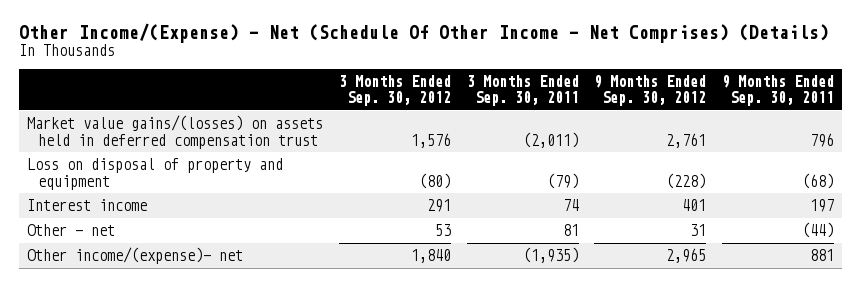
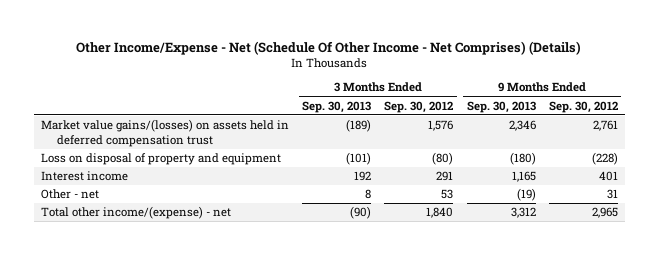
[19,22,830,43] Other Income/(Expense) - Net (Schedule Of Other Income - Net Comprises) (Details) -> [76,40,582,55] Other Income/Expense - Net (Schedule Of Other Income - Net Comprises) (Details)
[466,74,579,107] 3 Months Ended Sep. 30, 2011 -> none
[722,74,835,107] 9 Months Ended Sep. 30, 2011 -> none
none -> [301,100,371,113] Sep. 30, 2013
none -> [466,100,536,113] Sep. 30, 2013
[27,247,244,265] Other income/(expense)- net -> [40,206,231,220] Total other income/(expense) - net

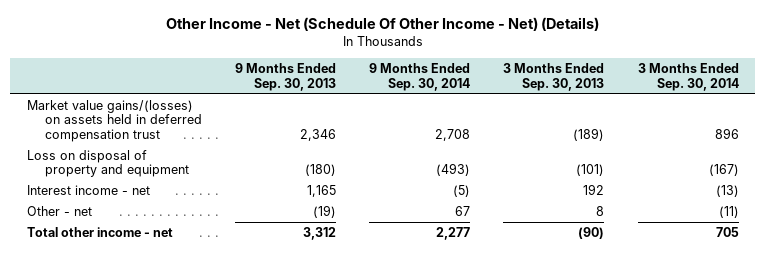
[76,40,582,55] Other Income/Expense - Net (Schedule Of Other Income - Net Comprises) (Details) -> [165,17,599,32] Other Income - Net (Schedule Of Other Income - Net) (Details)
[384,100,454,113] Sep. 30, 2012 -> none
[549,100,619,113] Sep. 30, 2012 -> none
none -> [369,63,471,91] 9 Months Ended Sep. 30, 2014
none -> [637,63,739,91] 3 Months Ended Sep. 30, 2014
[40,171,128,182] Interest income -> [26,184,150,195] Interest income - net
[40,206,231,220] Total other income/(expense) - net -> [26,226,173,237] Total other income - net

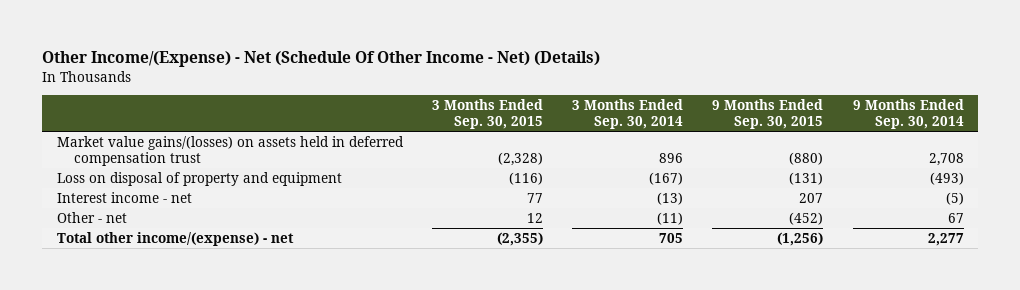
[165,17,599,32] Other Income - Net (Schedule Of Other Income - Net) (Details) -> [42,51,601,68] Other Income/(Expense) - Net (Schedule Of Other Income - Net) (Details)
[235,63,337,91] 9 Months Ended Sep. 30, 2013 -> none
[503,63,605,91] 3 Months Ended Sep. 30, 2013 -> none
none -> [432,99,544,129] 3 Months Ended Sep. 30, 2015
none -> [712,99,824,129] 9 Months Ended Sep. 30, 2015
[26,226,173,237] Total other income - net -> [56,232,294,247] Total other income/(expense) - net

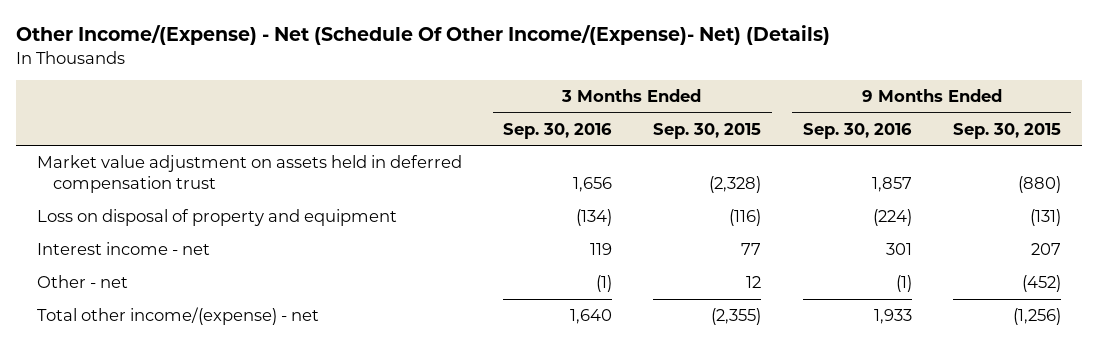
[42,51,601,68] Other Income/(Expense) - Net (Schedule Of Other Income - Net) (Details) -> [15,25,830,46] Other Income/(Expense) - Net (Schedule Of Other Income/(Expense)- Net) (Details)
[572,99,684,129] 3 Months Ended Sep. 30, 2014 -> none
[852,99,964,129] 9 Months Ended Sep. 30, 2014 -> none
none -> [502,122,612,139] Sep. 30, 2016
none -> [802,122,912,139] Sep. 30, 2016
[56,136,404,166] Market value gains/(losses) on assets held in deferred compensation trust -> [36,155,462,194] Market value adjustment on assets held in deferred compensation trust

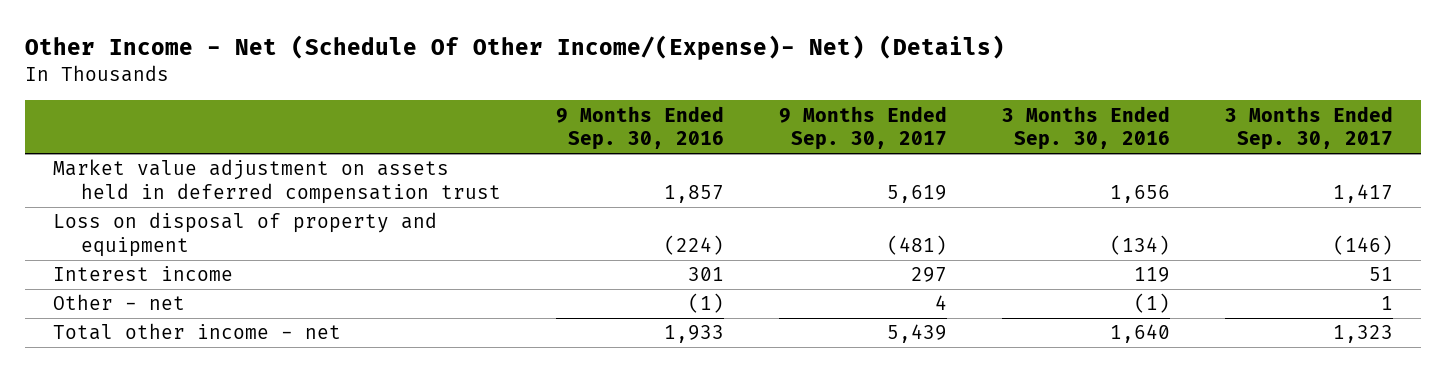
[15,25,830,46] Other Income/(Expense) - Net (Schedule Of Other Income/(Expense)- Net) (Details) -> [25,35,1006,61] Other Income - Net (Schedule Of Other Income/(Expense)- Net) (Details)
[653,122,762,139] Sep. 30, 2015 -> none
[953,122,1062,139] Sep. 30, 2015 -> none
none -> [778,105,947,151] 9 Months Ended Sep. 30, 2017
none -> [1225,105,1394,151] 3 Months Ended Sep. 30, 2017
[36,242,210,256] Interest income - net -> [53,266,234,282] Interest income
[36,307,319,326] Total other income/(expense) - net -> [53,323,342,341] Total other income - net

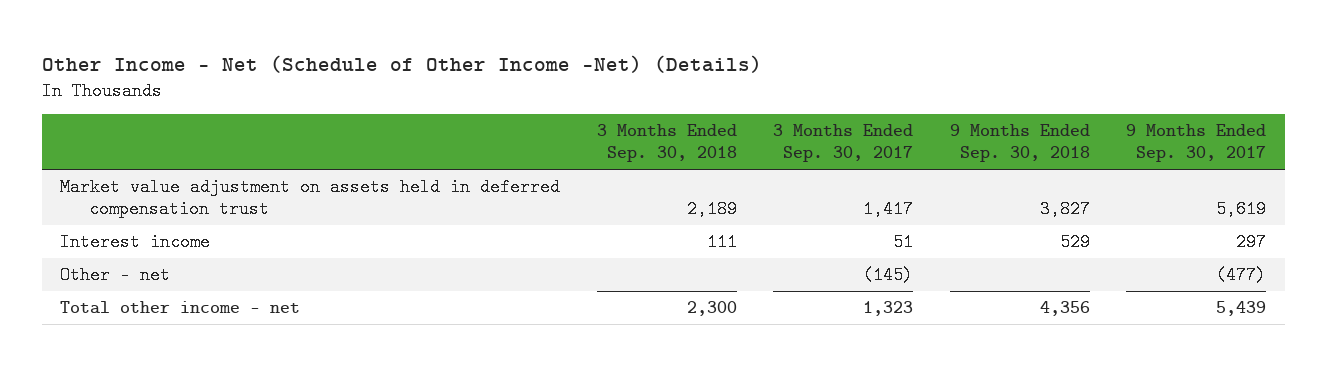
[25,35,1006,61] Other Income - Net (Schedule Of Other Income/(Expense)- Net) (Details) -> [41,54,762,73] Other Income - Net (Schedule of Other Income -Net) (Details)
[555,105,724,151] 9 Months Ended Sep. 30, 2016 -> none
[1002,105,1171,151] 3 Months Ended Sep. 30, 2016 -> none
none -> [596,124,737,163] 3 Months Ended Sep. 30, 2018
none -> [949,124,1090,163] 9 Months Ended Sep. 30, 2018
[53,212,438,257] Loss on disposal of property and equipment -> none
[934,295,947,311] 4 -> [1216,265,1267,284] (477)
[1381,296,1394,311] 1 -> [863,265,914,284] (145)

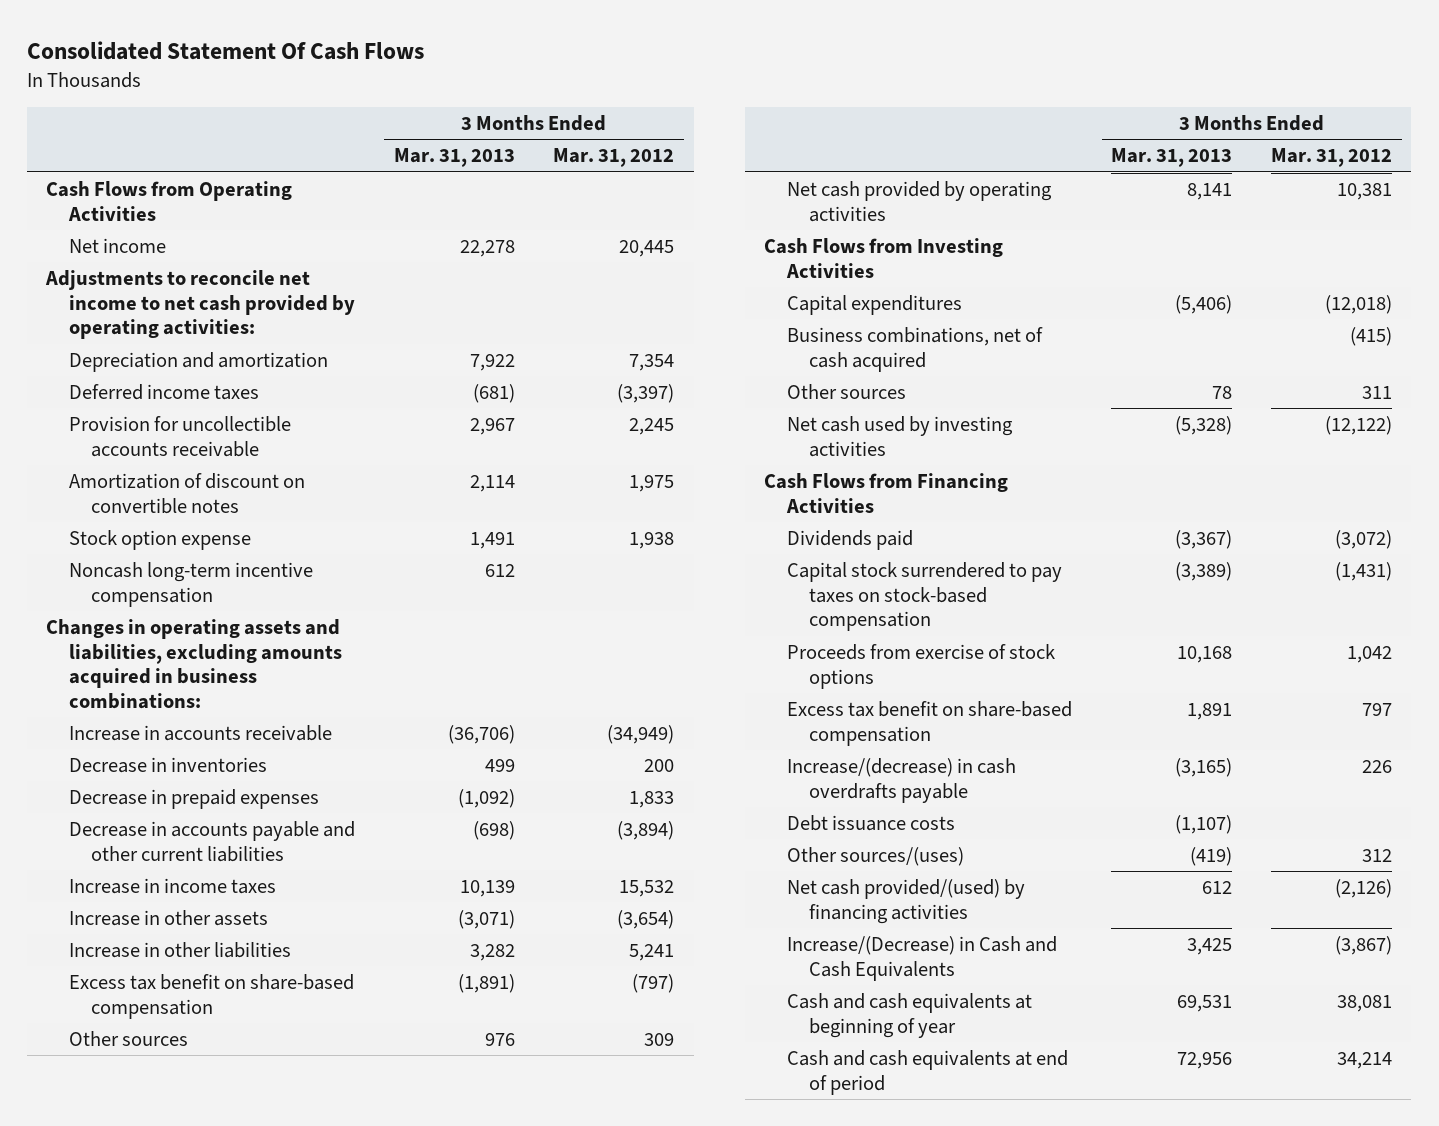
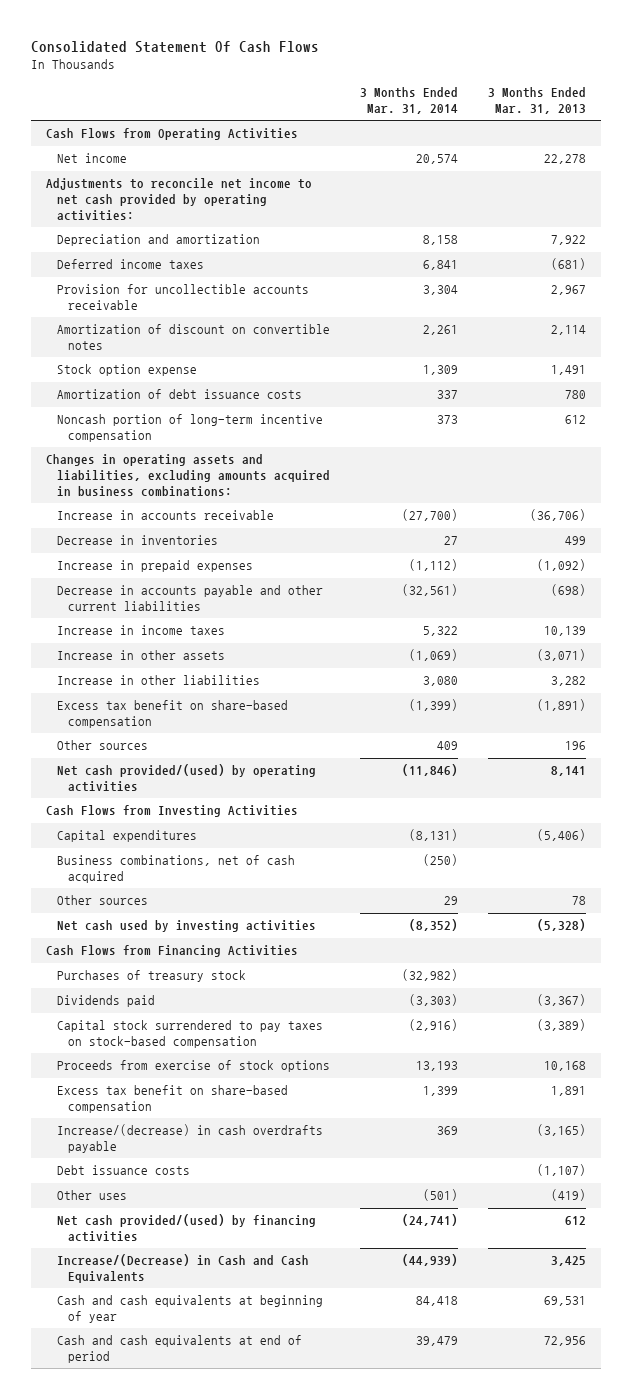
[553,148,675,168] Mar. 31, 2012 -> none
none -> [360,87,459,115] 3 Months Ended Mar. 31, 2014
none -> [56,389,302,400] Amortization of debt issuance costs
[68,561,313,607] Noncash long-term incentive compensation -> [56,414,323,443] Noncash portion of long-term incentive compensation
[68,788,319,809] Decrease in prepaid expenses -> [56,560,253,573] Increase in prepaid expenses
[484,1032,515,1046] 976 -> [565,741,587,751] 196
[786,180,1052,222] Net cash provided by operating activities -> [56,764,316,793] Net cash provided/(used) by operating activities
none -> [56,970,246,983] Purchases of treasury stock
[786,846,964,866] Other sources/(uses) -> [56,1190,127,1201] Other uses

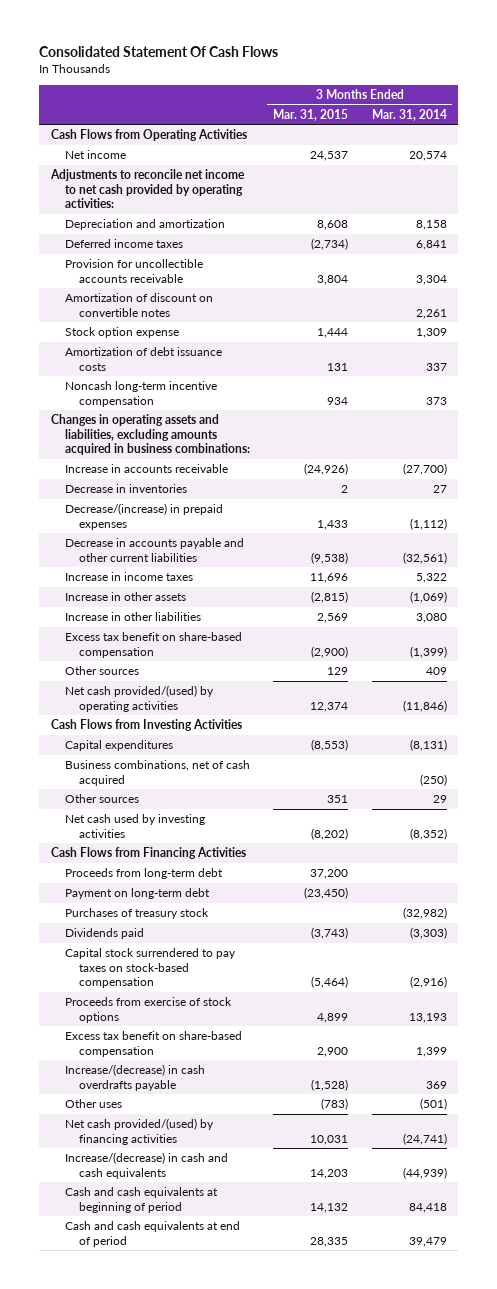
[488,87,587,115] 3 Months Ended Mar. 31, 2013 -> none
none -> [273,108,349,121] Mar. 31, 2015
[56,414,323,443] Noncash portion of long-term incentive compensation -> [64,381,217,407] Noncash long-term incentive compensation
[56,560,253,573] Increase in prepaid expenses -> [64,503,223,530] Decrease/(increase) in prepaid expenses
none -> [64,868,223,880] Proceeds from long-term debt
none -> [64,888,210,900] Payment on long-term debt
[56,1165,190,1176] Debt issuance costs -> none
[56,1254,309,1284] Increase/(Decrease) in Cash and Cash Equivalents -> [64,1152,228,1179] Increase/(decrease) in cash and cash equivalents
[56,1295,323,1324] Cash and cash equivalents at beginning of year -> [64,1187,218,1213] Cash and cash equivalents at beginning of period

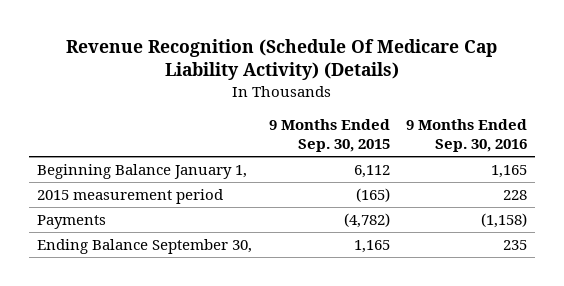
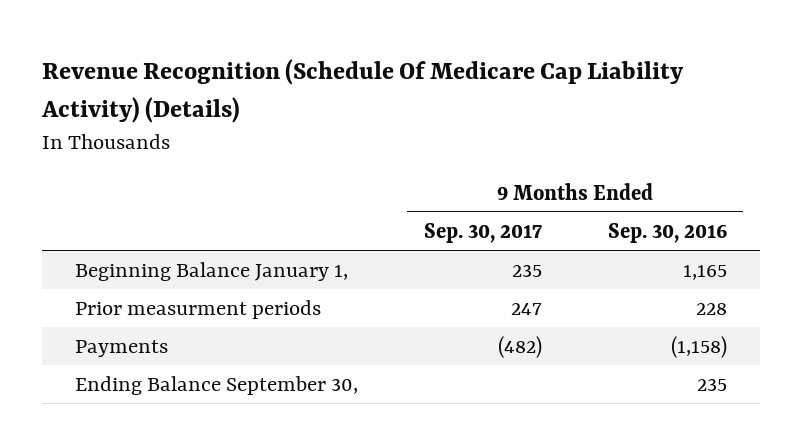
[268,118,390,153] 9 Months Ended Sep. 30, 2015 -> none
none -> [423,222,542,243] Sep. 30, 2017
[37,188,224,204] 2015 measurement period -> [74,300,321,320] Prior measurment periods

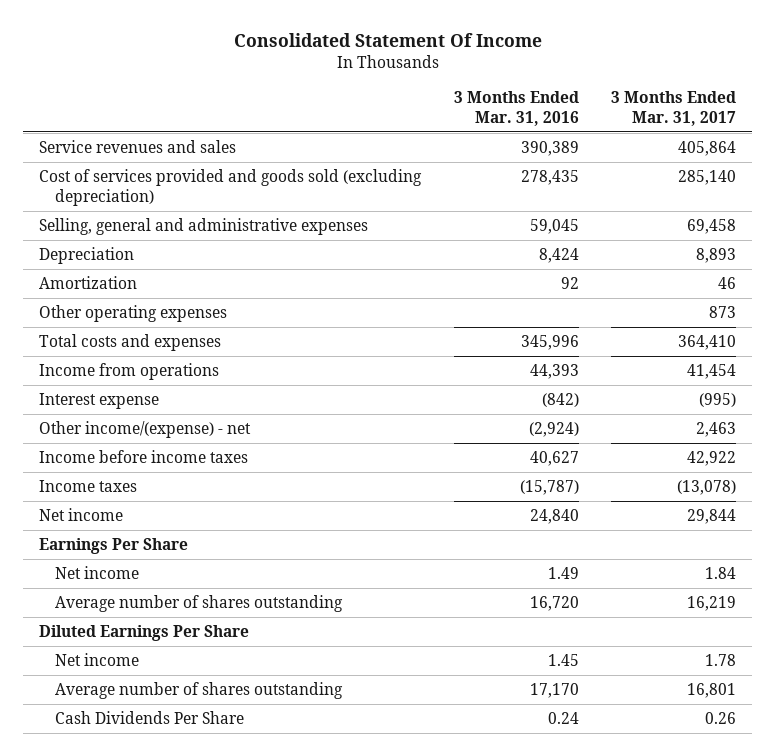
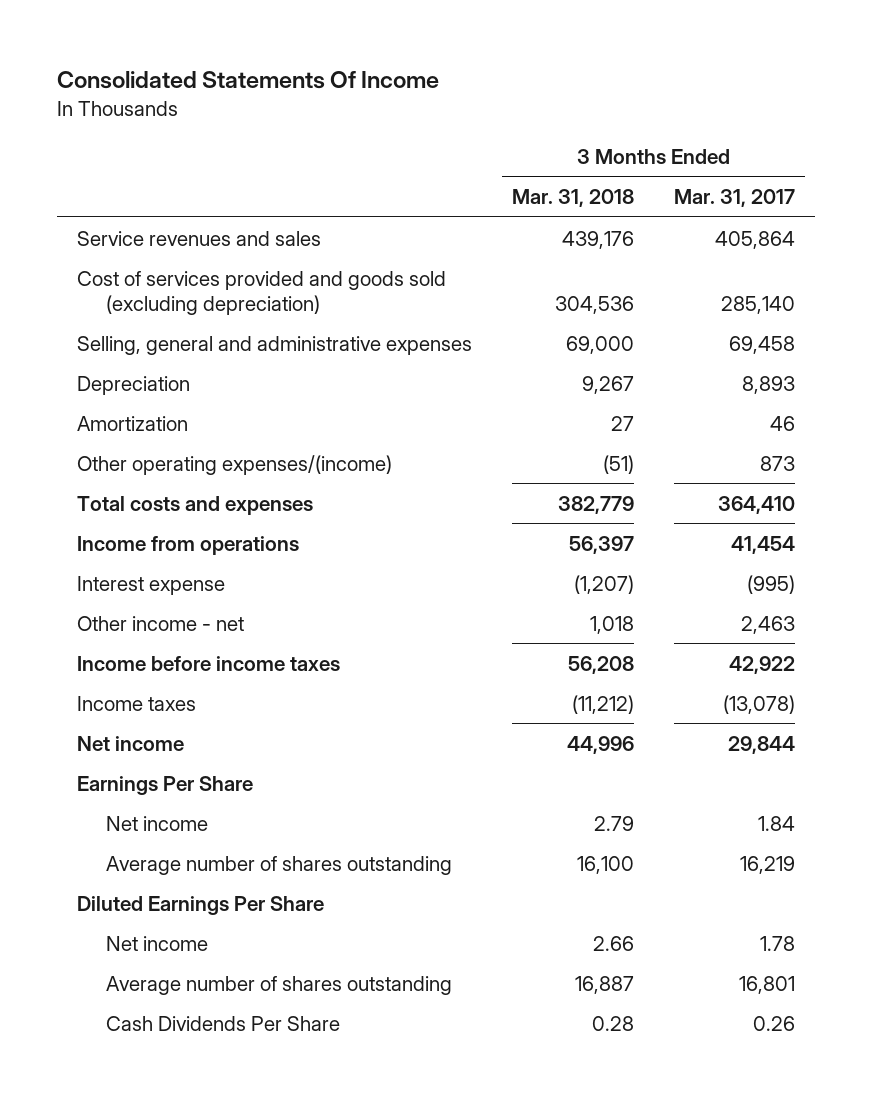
[233,33,542,48] Consolidated Statement Of Income -> [56,71,439,90] Consolidated Statements Of Income
[453,91,579,126] 3 Months Ended Mar. 31, 2016 -> none
none -> [512,189,635,208] Mar. 31, 2018
[39,305,228,323] Other operating expenses -> [76,454,392,475] Other operating expenses/(income)
[39,421,252,439] Other income/(expense) - net -> [76,615,244,631] Other income - net

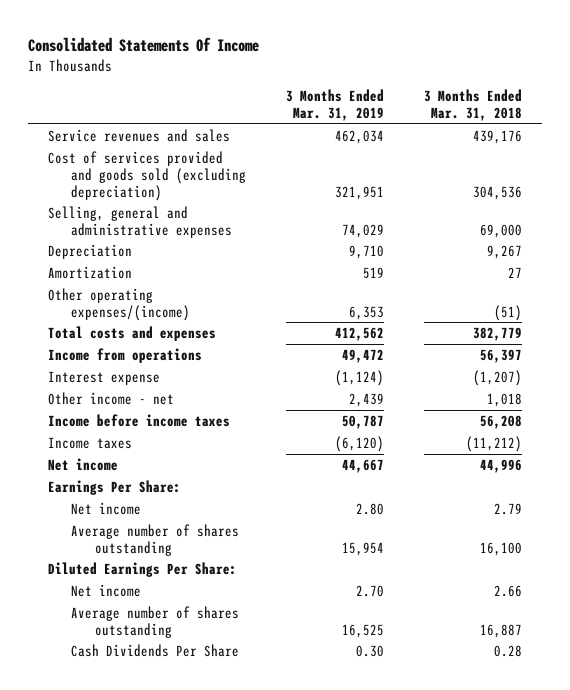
[674,189,796,208] Mar. 31, 2017 -> none
none -> [286,89,385,121] 3 Months Ended Mar. 31, 2019
[76,775,253,795] Earnings Per Share -> [48,479,182,495] Earnings Per Share:
[76,895,324,915] Diluted Earnings Per Share -> [48,561,238,577] Diluted Earnings Per Share:

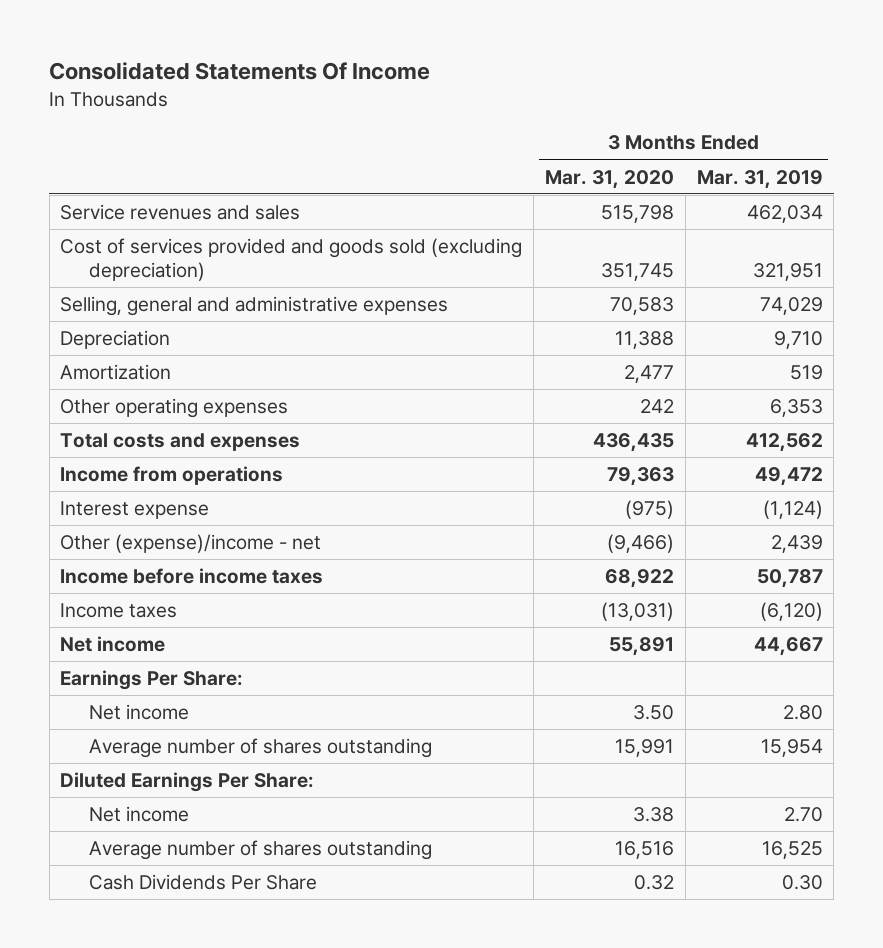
[423,89,522,121] 3 Months Ended Mar. 31, 2018 -> none
none -> [544,169,674,189] Mar. 31, 2020
[48,287,191,321] Other operating expenses/(income) -> [60,398,289,419] Other operating expenses
[48,391,175,405] Other income - net -> [60,534,322,554] Other (expense)/income - net

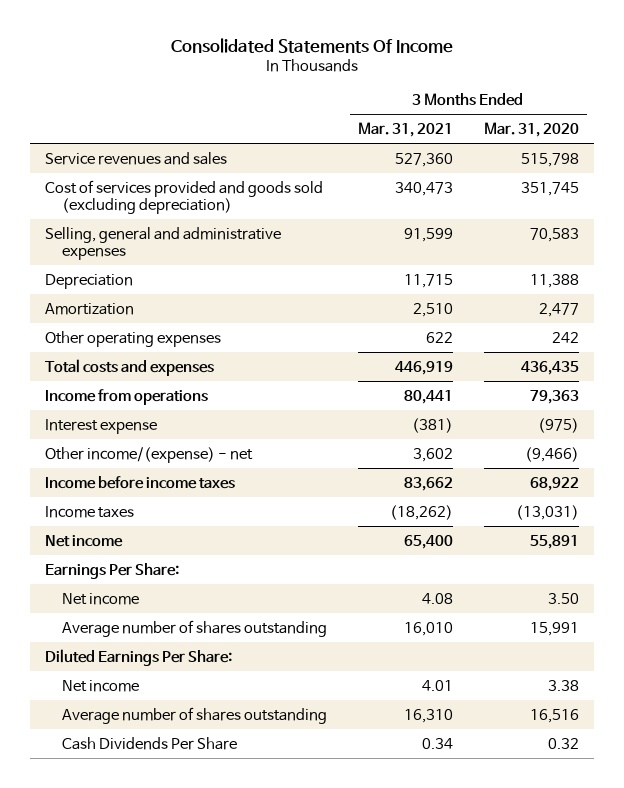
[696,169,823,189] Mar. 31, 2019 -> none
none -> [357,121,453,137] Mar. 31, 2021
[60,534,322,554] Other (expense)/income - net -> [45,446,254,463] Other income/(expense) - net

